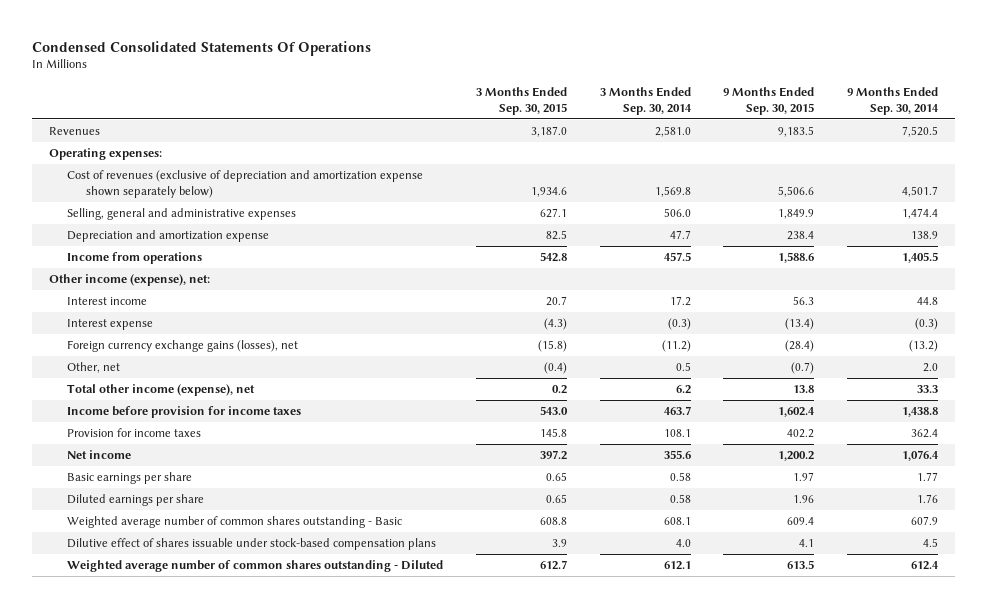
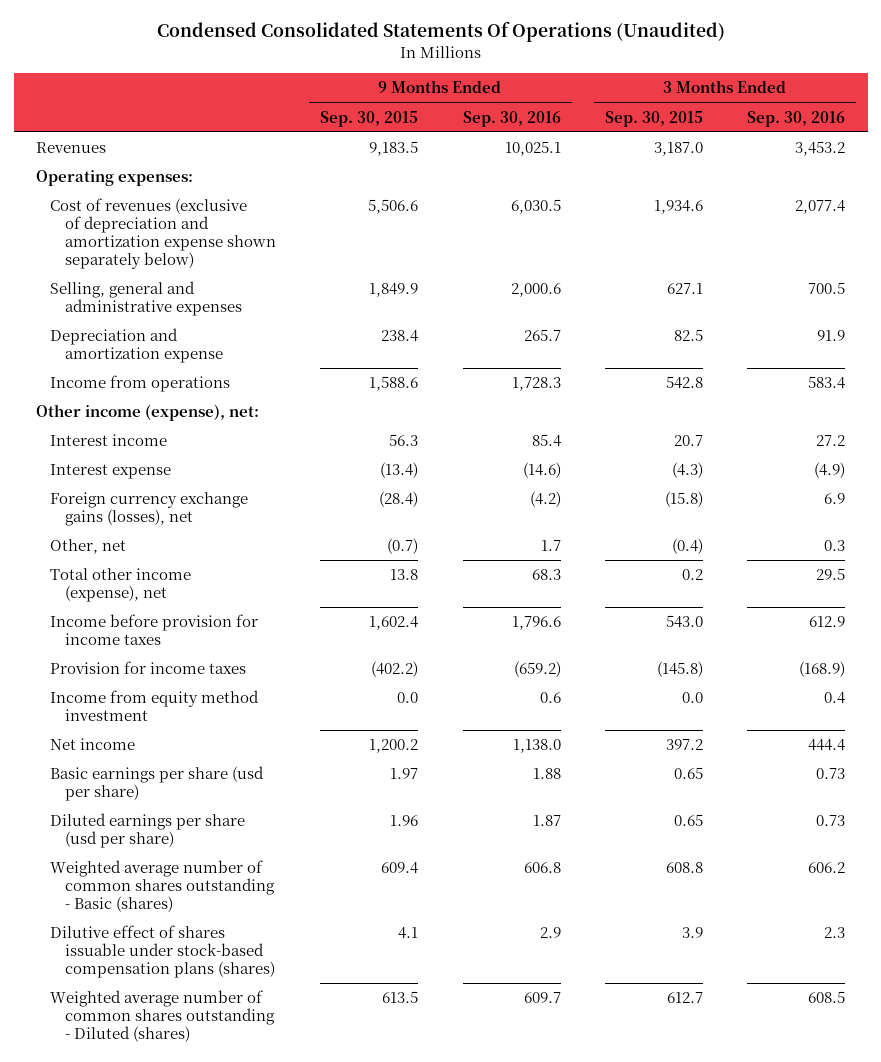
[32,40,372,56] Condensed Consolidated Statements Of Operations -> [156,21,725,43] Condensed Consolidated Statements Of Operations (Unaudited)
[599,86,692,115] 3 Months Ended Sep. 30, 2014 -> none
[847,86,940,115] 9 Months Ended Sep. 30, 2014 -> none
none -> [462,110,561,127] Sep. 30, 2016
none -> [747,110,846,127] Sep. 30, 2016
[540,427,568,437] 145.8 -> [657,661,704,678] (145.8)
[787,428,815,438] 402.2 -> [371,661,419,678] (402.2)
none -> [50,690,260,722] Income from equity method investment
[67,471,193,484] Basic earnings per share -> [50,766,265,802] Basic earnings per share (usd per share)
[67,493,205,506] Diluted earnings per share -> [50,813,246,849] Diluted earnings per share (usd per share)
[67,515,403,528] Weighted average number of common shares outstanding - Basic -> [50,860,275,913] Weighted average number of common shares outstanding - Basic (shares)
[67,537,437,550] Dilutive effect of shares issuable under stock-based compensation plans -> [50,925,275,979] Dilutive effect of shares issuable under stock-based compensation plans (shares)
[67,559,444,572] Weighted average number of common shares outstanding - Diluted -> [50,990,275,1043] Weighted average number of common shares outstanding - Diluted (shares)

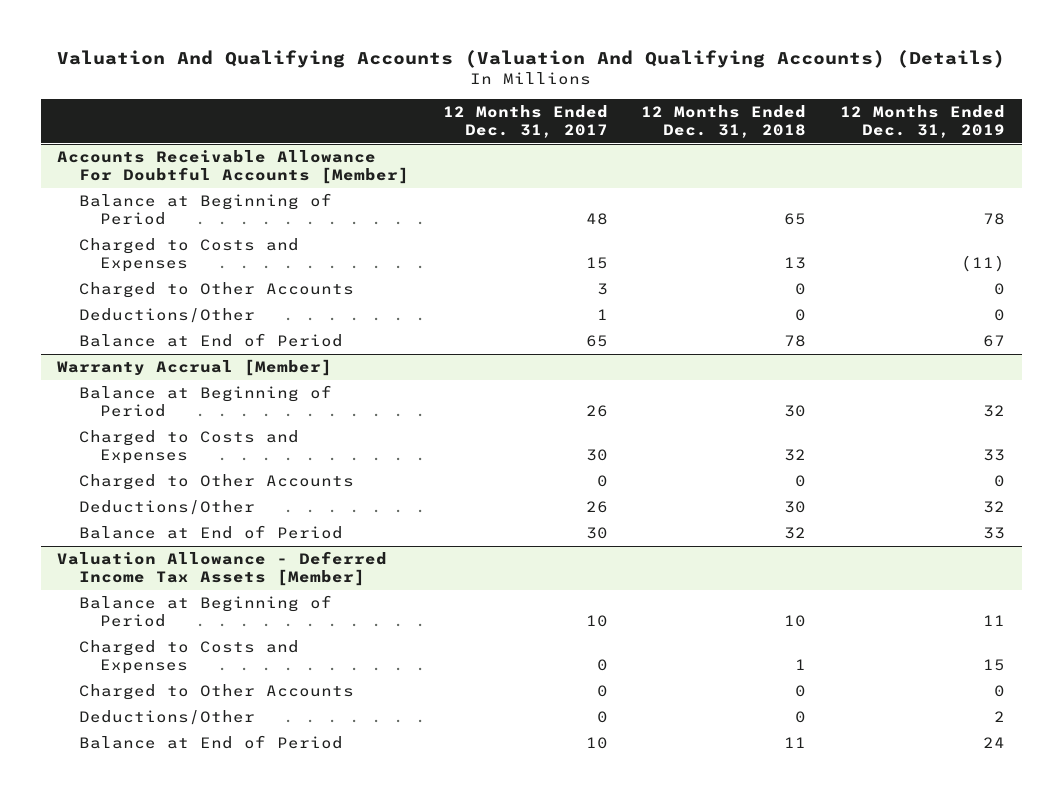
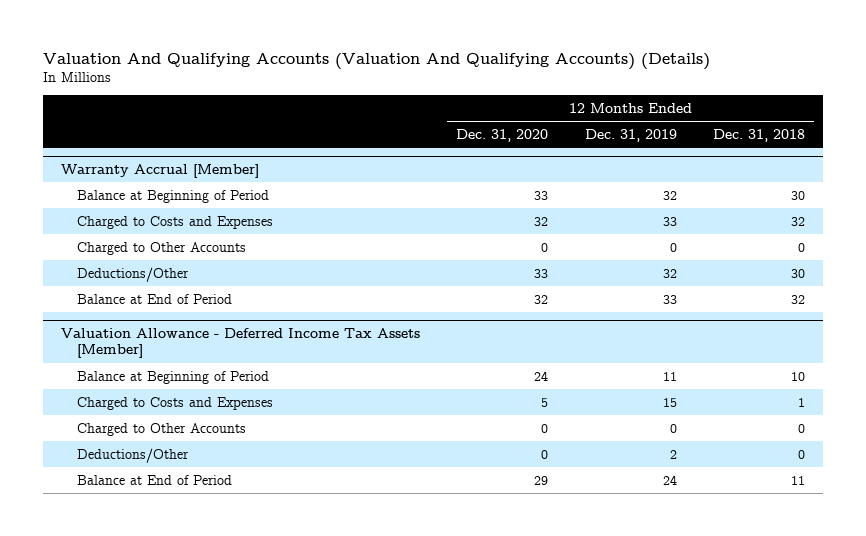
[442,105,608,138] 12 Months Ended Dec. 31, 2017 -> none
none -> [456,128,549,142] Dec. 31, 2020
[57,150,409,184] Accounts Receivable Allowance For Doubtful Accounts [Member] -> none
[78,193,332,225] Balance at Beginning of Period -> none
[78,238,299,272] Charged to Costs and Expenses -> none
[78,282,354,299] Charged to Other Accounts -> none
[78,308,255,324] Deductions/Other -> none
[78,333,343,348] Balance at End of Period -> none

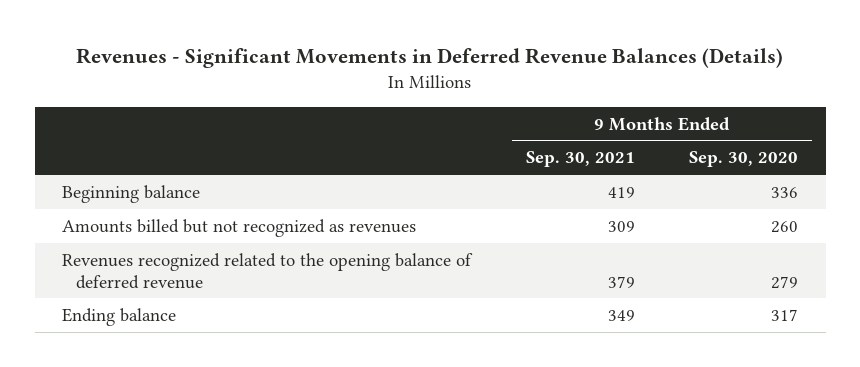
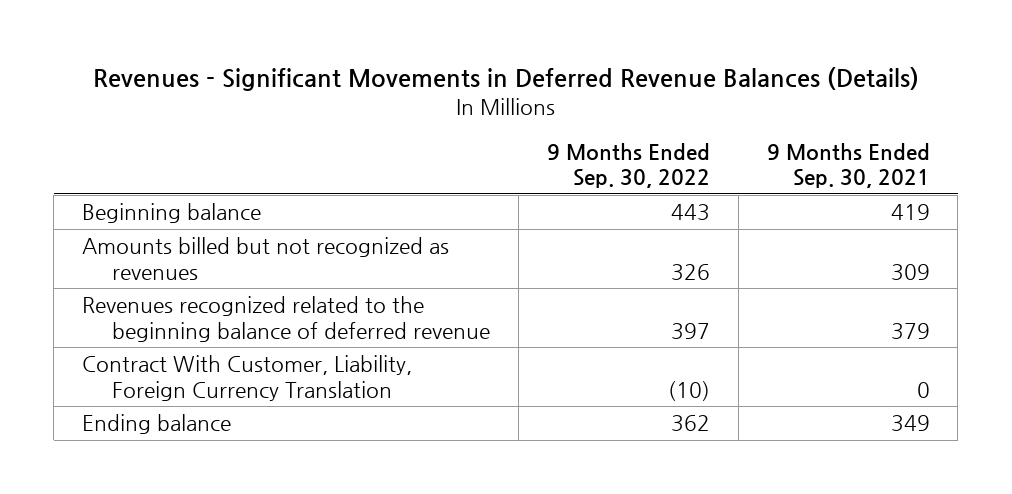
[689,151,799,168] Sep. 30, 2020 -> none
none -> [546,142,710,188] 9 Months Ended Sep. 30, 2022
[62,252,474,289] Revenues recognized related to the opening balance of deferred revenue -> [82,296,491,342] Revenues recognized related to the beginning balance of deferred revenue
none -> [82,355,413,401] Contract With Customer, Liability, Foreign Currency Translation

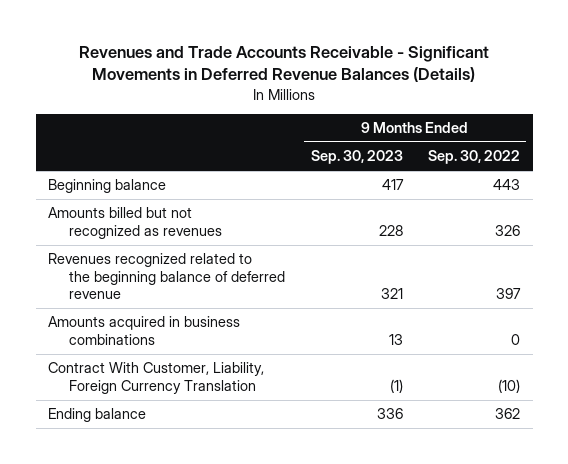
[92,66,919,91] Revenues - Significant Movements in Deferred Revenue Balances (Details) -> [79,45,490,83] Revenues and Trade Accounts Receivable - Significant Movements in Deferred Revenue Balances (Details)
[766,142,930,188] 9 Months Ended Sep. 30, 2021 -> none
none -> [310,150,403,165] Sep. 30, 2023
none -> [48,316,241,345] Amounts acquired in business combinations

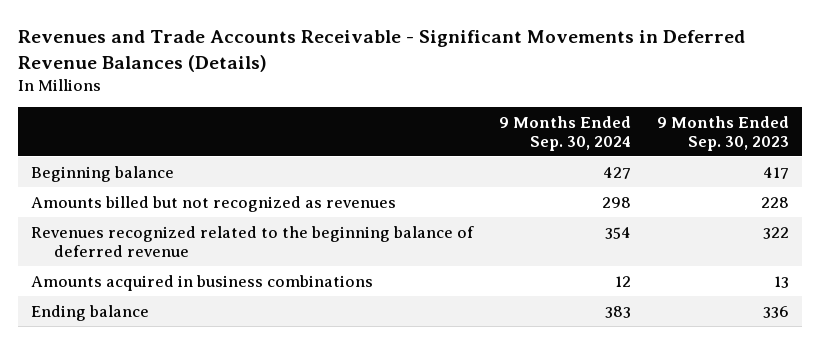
[428,150,521,165] Sep. 30, 2022 -> none
none -> [498,115,631,151] 9 Months Ended Sep. 30, 2024
[380,288,403,300] 321 -> [762,226,789,239] 322
[48,362,265,394] Contract With Customer, Liability, Foreign Currency Translation -> none

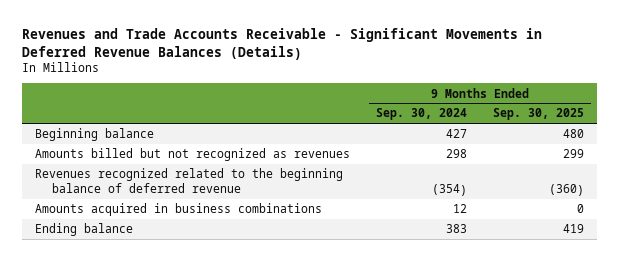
[656,115,789,151] 9 Months Ended Sep. 30, 2023 -> none
none -> [493,108,585,121] Sep. 30, 2025
[604,226,631,239] 354 -> [431,183,467,196] (354)

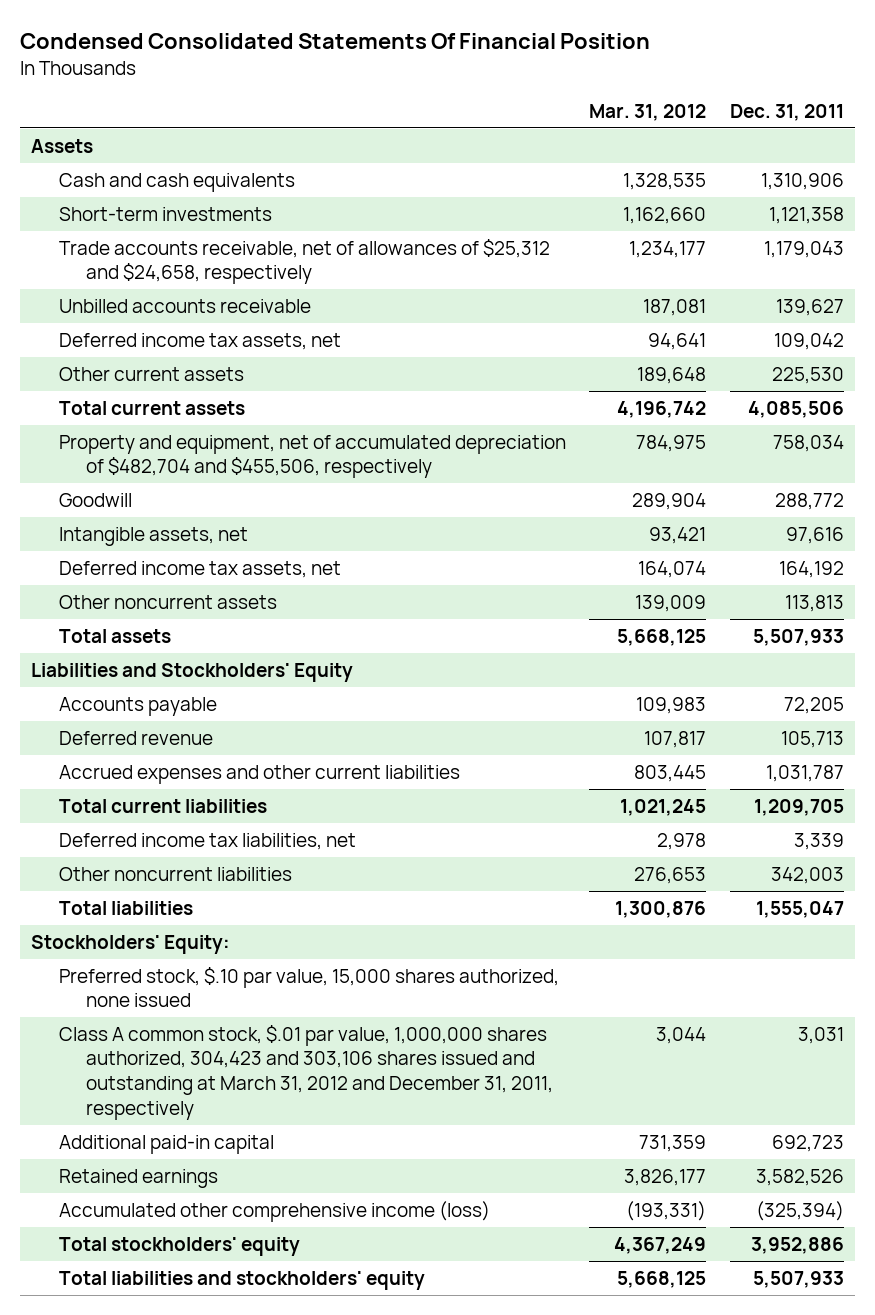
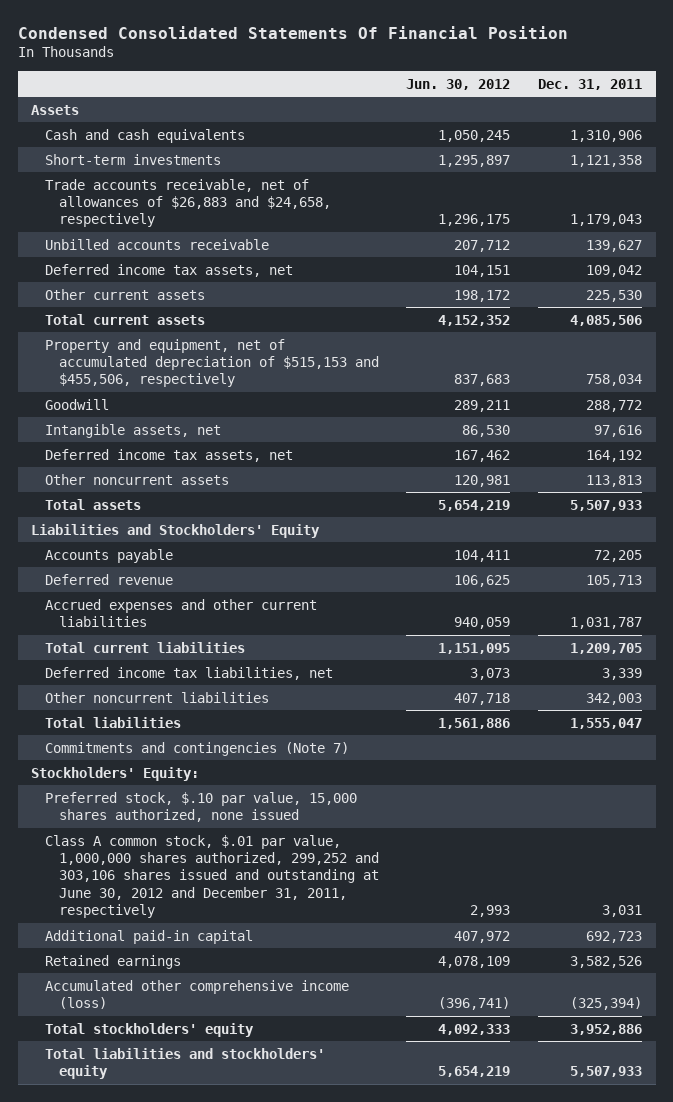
[589,103,707,121] Mar. 31, 2012 -> none
none -> [406,78,511,90] Jun. 30, 2012
[58,238,550,285] Trade accounts receivable, net of allowances of $25,312 and $24,658, respectively -> [45,178,332,228] Trade accounts receivable, net of allowances of $26,883 and $24,658, respectively
[58,434,566,479] Property and equipment, net of accumulated depreciation of $482,704 and $455,506, respectively -> [45,338,380,388] Property and equipment, net of accumulated depreciation of $515,153 and $455,506, respectively
none -> [45,741,350,756] Commitments and contingencies (Note 7)
[58,1024,554,1120] Class A common stock, $.01 par value, 1,000,000 shares authorized, 304,423 and 303,106 shares issued and outstanding at March 31, 2012 and December 31, 2011, respectively -> [45,834,380,918] Class A common stock, $.01 par value, 1,000,000 shares authorized, 299,252 and 303,106 shares issued and outstanding at June 30, 2012 and December 31, 2011, respectively

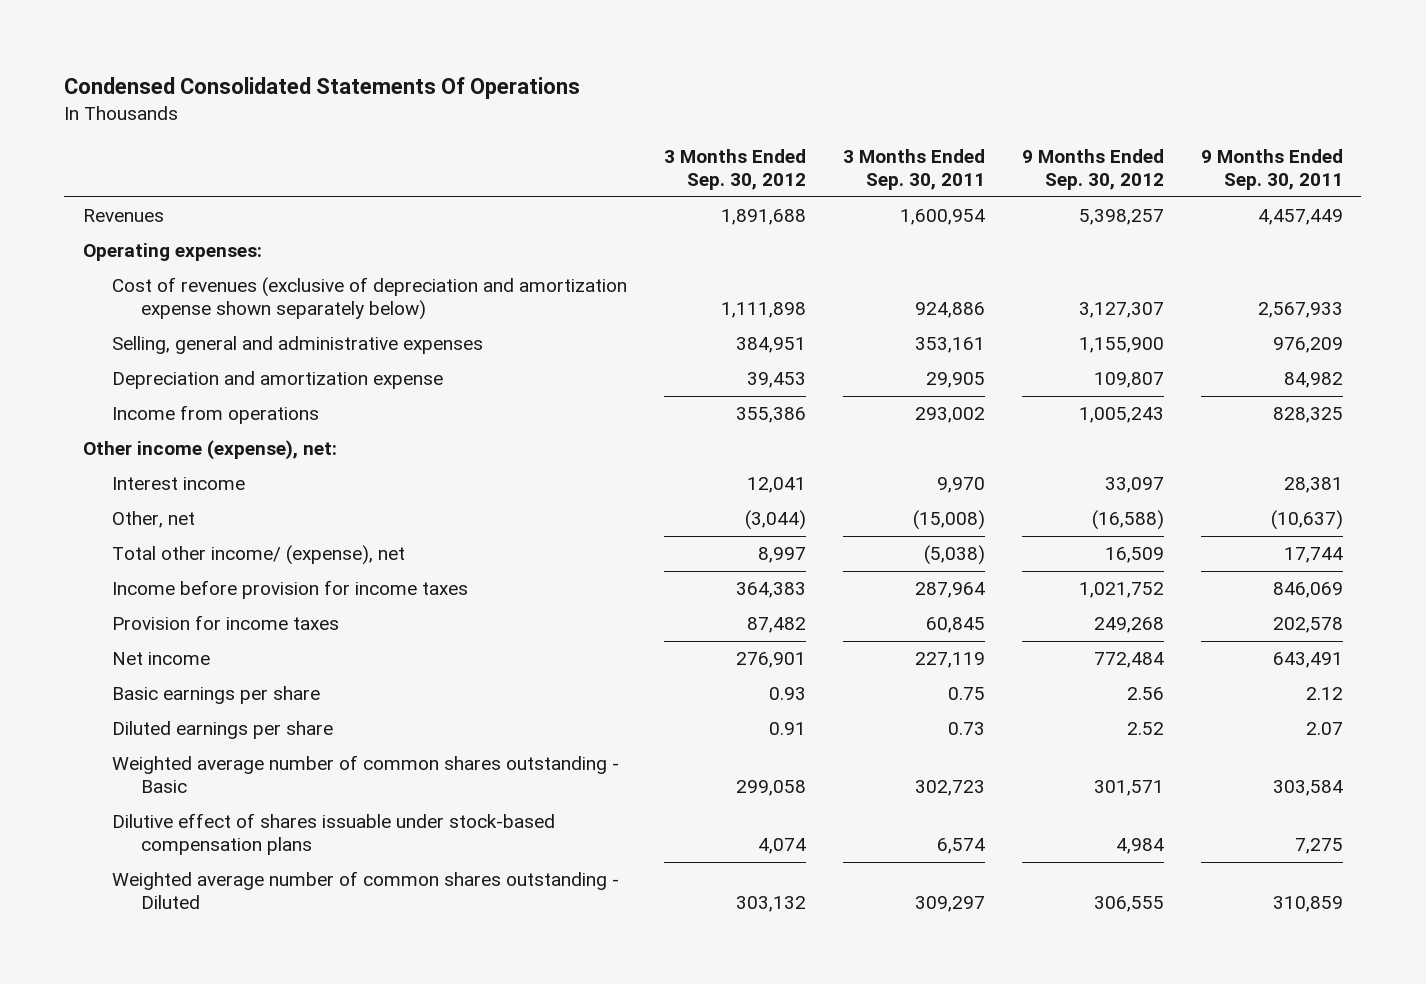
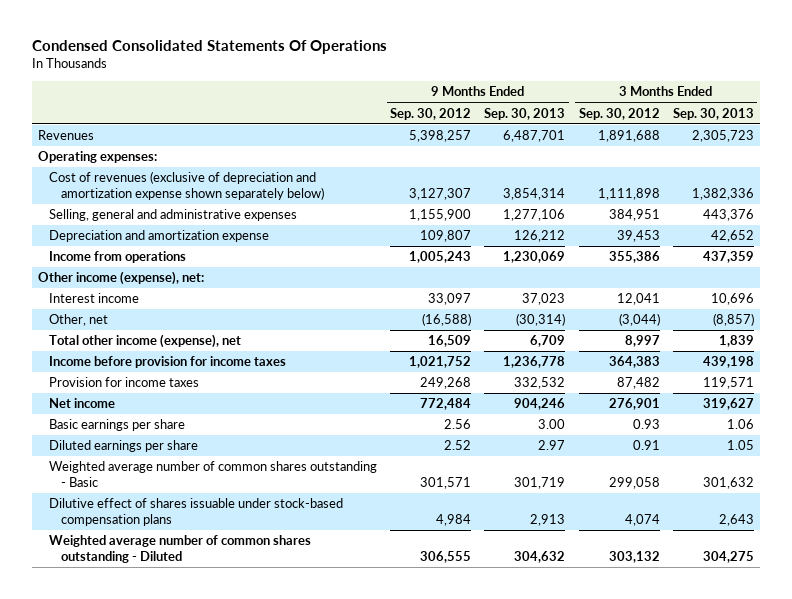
[842,148,985,191] 3 Months Ended Sep. 30, 2011 -> none
[1200,148,1343,191] 9 Months Ended Sep. 30, 2011 -> none
none -> [484,107,566,120] Sep. 30, 2013
none -> [672,107,754,120] Sep. 30, 2013
[112,545,406,566] Total other income/ (expense), net -> [49,334,242,349] Total other income (expense), net

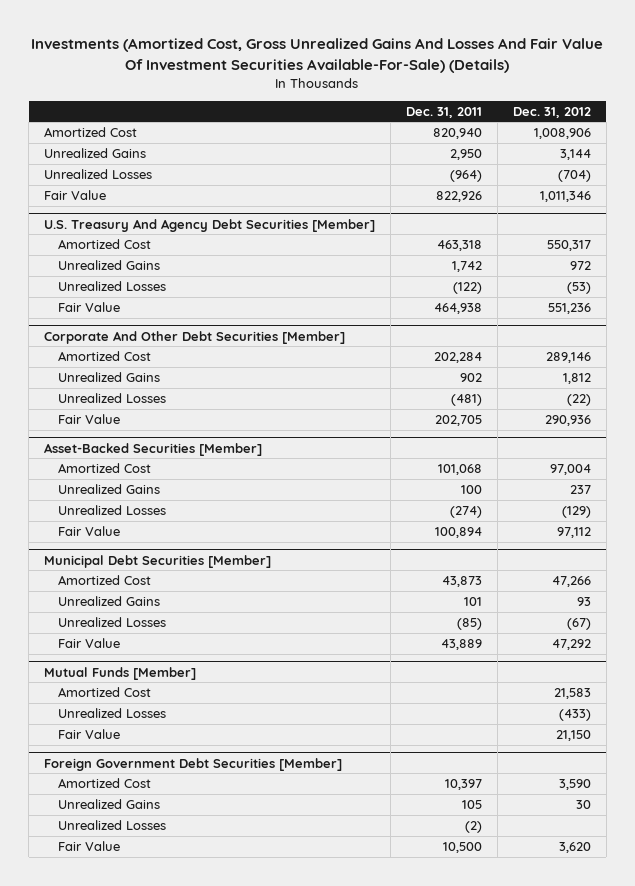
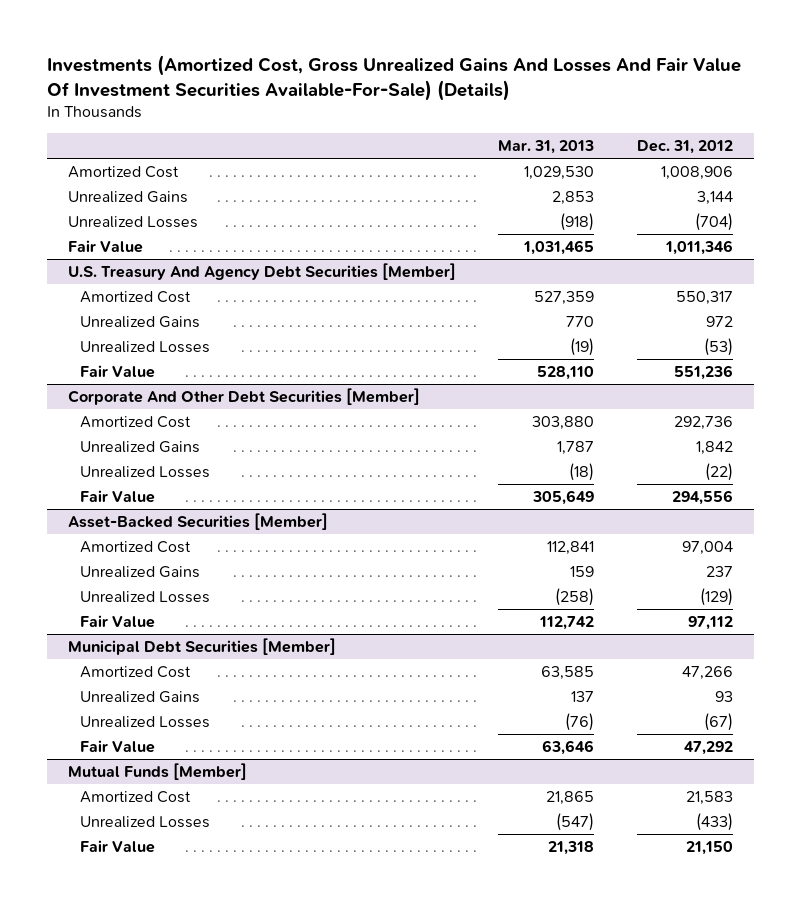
[405,106,482,118] Dec. 31, 2011 -> none
none -> [498,140,595,155] Mar. 31, 2013
[545,351,591,363] 289,146 -> [673,415,733,430] 292,736
[562,372,591,384] 1,812 -> [695,440,733,455] 1,842
[544,414,591,426] 290,936 -> [671,489,733,505] 294,556
[44,757,343,771] Foreign Government Debt Securities [Member] -> none
[58,777,152,788] Amortized Cost -> none
[58,798,161,809] Unrealized Gains -> none
[58,819,167,830] Unrealized Losses -> none
[58,840,121,851] Fair Value -> none

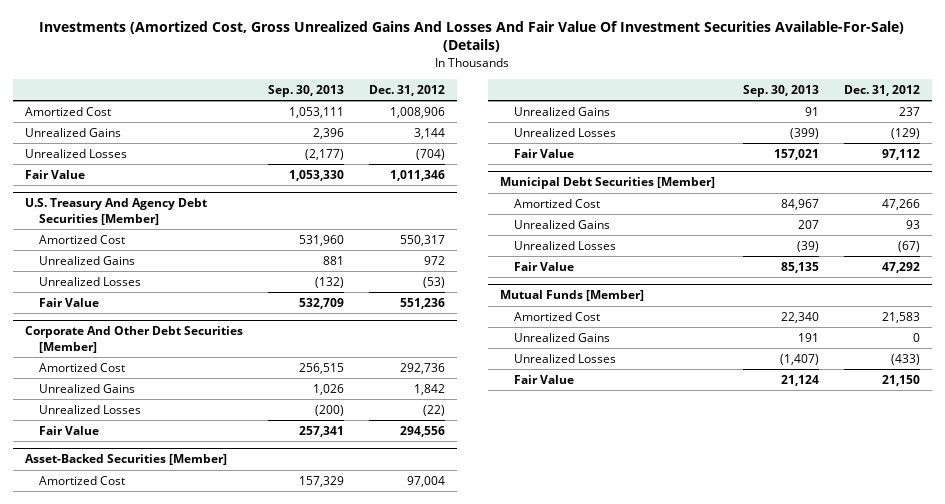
[498,140,595,155] Mar. 31, 2013 -> none
none -> [267,84,344,97] Sep. 30, 2013
none -> [514,332,611,342] Unrealized Gains

